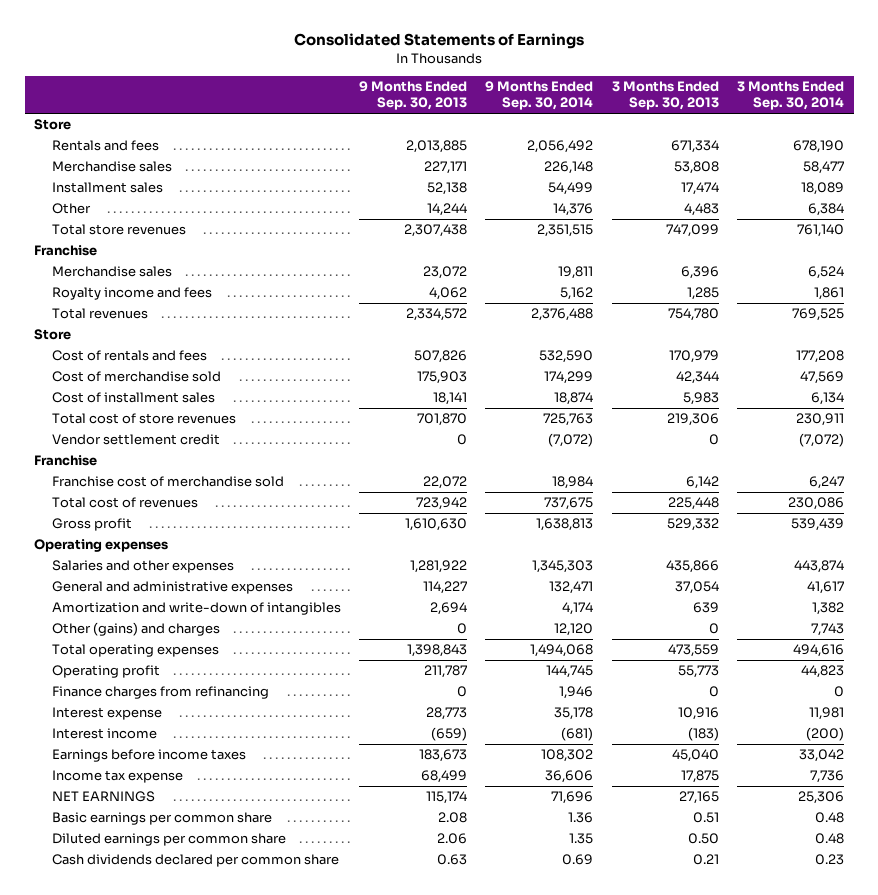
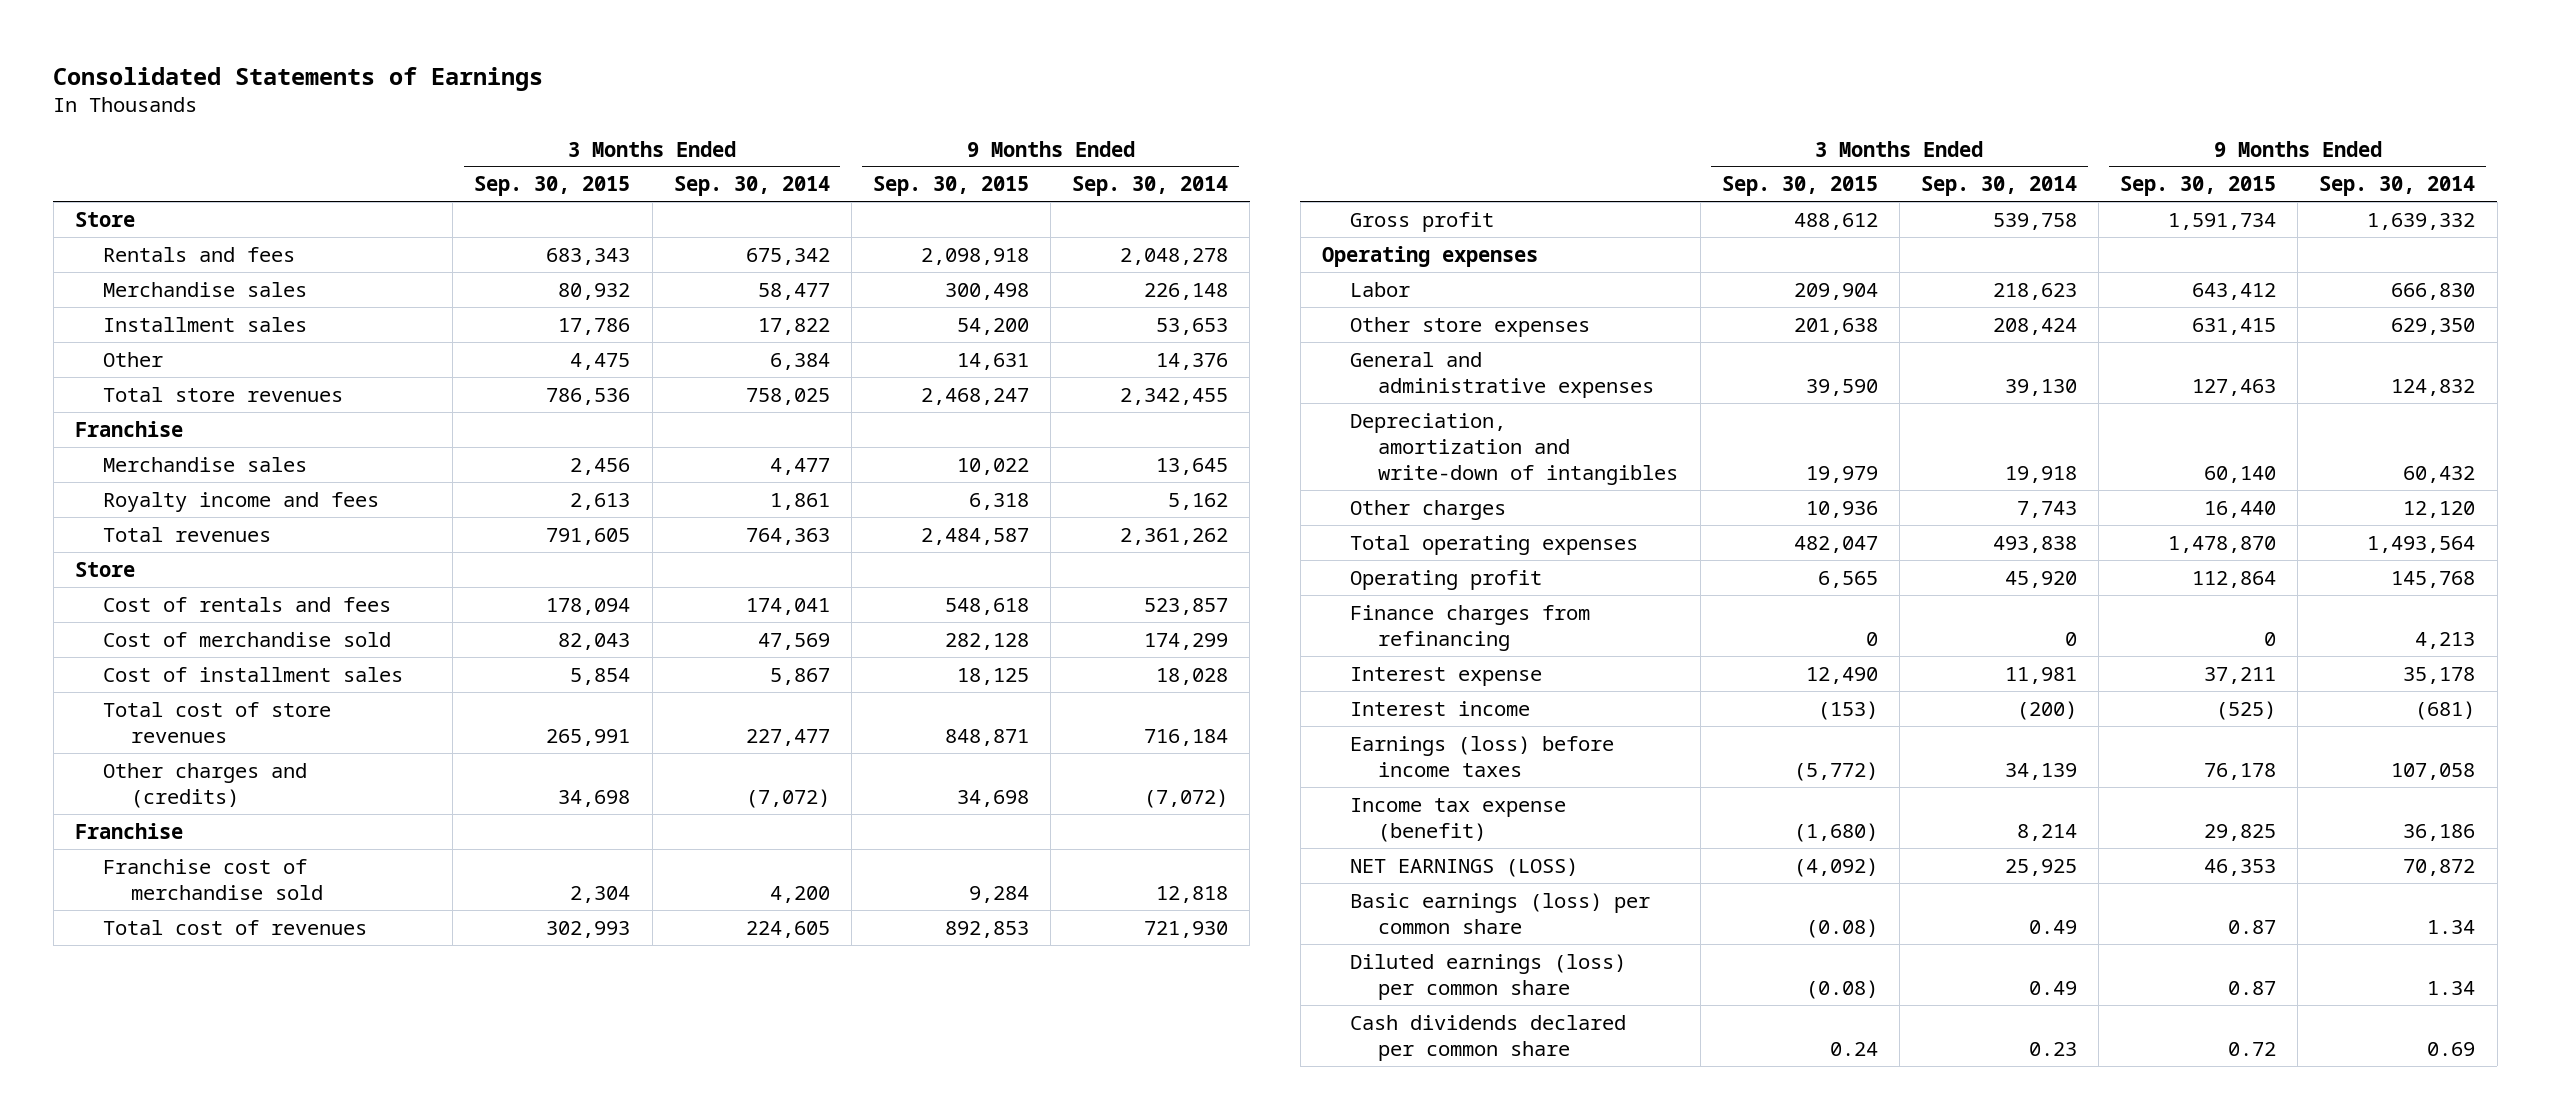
[359,81,468,111] 9 Months Ended Sep. 30, 2013 -> none
[611,81,719,111] 3 Months Ended Sep. 30, 2013 -> none
none -> [474,176,631,197] Sep. 30, 2015
none -> [872,176,1029,197] Sep. 30, 2015
[527,140,594,154] 2,056,492 -> [1120,247,1229,265] 2,048,278
[793,140,845,154] 678,190 -> [745,247,830,265] 675,342
[548,182,594,196] 54,499 -> [1156,317,1229,335] 53,653
[801,182,845,196] 18,089 -> [757,317,830,335] 17,822
[537,224,594,238] 2,351,515 -> [1120,387,1229,405] 2,342,455
[797,224,845,238] 761,140 -> [745,387,830,405] 758,025
[558,266,594,280] 19,811 -> [1156,457,1229,475] 13,645
[808,266,845,280] 6,524 -> [769,457,830,475] 4,477
[531,308,594,322] 2,376,488 -> [1120,527,1229,545] 2,361,262
[792,308,845,322] 769,525 -> [745,527,830,545] 764,363
[539,350,594,364] 532,590 -> [1144,597,1229,615] 523,857
[796,350,845,364] 177,208 -> [745,597,830,615] 174,041
[554,392,594,406] 18,874 -> [1156,667,1229,685] 18,028
[811,392,845,406] 6,134 -> [769,667,830,685] 5,867
[543,413,594,427] 725,763 -> [1144,728,1229,746] 716,184
[796,413,845,427] 230,911 -> [745,728,830,746] 227,477
[51,434,220,446] Vendor settlement credit -> [102,762,307,808] Other charges and (credits)
[552,476,594,490] 18,984 -> [1156,885,1229,903] 12,818
[809,476,845,490] 6,247 -> [769,885,830,903] 4,200
[544,497,594,511] 737,675 -> [1144,920,1229,938] 721,930
[788,497,845,511] 230,086 -> [745,920,830,938] 224,605
[536,518,594,532] 1,638,813 -> [2367,212,2476,230] 1,639,332
[791,518,845,532] 539,439 -> [1992,212,2077,230] 539,758
[51,560,234,574] Salaries and other expenses -> none
none -> [1350,281,1411,297] Labor
none -> [1350,316,1591,337] Other store expenses
[549,581,594,595] 132,471 -> [2391,378,2476,396] 124,832
[807,581,845,595] 41,617 -> [2004,378,2077,396] 39,130
[51,602,341,616] Amortization and write-down of intangibles -> [1350,412,1679,486] Depreciation, amortization and write-down of intangibles
[562,602,594,616] 4,174 -> [2403,466,2476,484] 60,432
[812,602,845,616] 1,382 -> [2004,466,2077,484] 19,918
[51,622,220,637] Other (gains) and charges -> [1350,499,1507,520] Other charges
[530,644,594,658] 1,494,068 -> [2367,535,2476,553] 1,493,564
[793,644,845,658] 494,616 -> [1992,535,2077,553] 493,838
[546,665,594,679] 144,745 -> [2391,570,2476,588] 145,768
[801,665,845,679] 44,823 -> [2004,570,2077,588] 45,920
[559,686,594,700] 1,946 -> [2415,631,2476,649] 4,213
[51,749,246,763] Earnings before income taxes -> [1350,735,1615,777] Earnings (loss) before income taxes
[541,749,594,763] 108,302 -> [2391,762,2476,780] 107,058
[799,749,845,763] 33,042 -> [2004,762,2077,780] 34,139
[51,770,183,784] Income tax expense -> [1350,797,1567,842] Income tax expense (benefit)
[545,770,594,784] 36,606 -> [2403,823,2476,841] 36,186
[810,770,845,784] 7,736 -> [2016,823,2077,841] 8,214
[51,791,155,803] NET EARNINGS -> [1350,857,1579,877] NET EARNINGS (LOSS)
[551,791,594,805] 71,696 -> [2403,858,2476,876] 70,872
[798,791,845,805] 25,306 -> [2004,858,2077,876] 25,925
[51,812,272,826] Basic earnings per common share -> [1350,892,1651,934] Basic earnings (loss) per common share
[568,812,594,824] 1.36 -> [2427,919,2476,934] 1.34
[815,812,845,824] 0.48 -> [2028,919,2077,934] 0.49
[51,833,286,847] Diluted earnings per common share -> [1350,953,1627,1000] Diluted earnings (loss) per common share
[569,833,594,845] 1.35 -> [2427,980,2476,995] 1.34
[815,833,845,845] 0.48 -> [2028,980,2077,995] 0.49

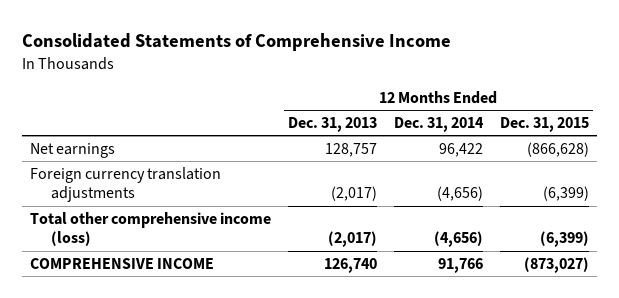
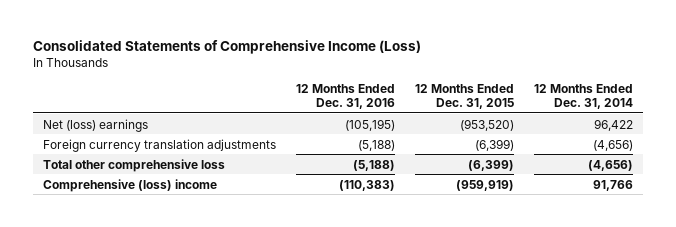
[22,33,452,52] Consolidated Statements of Comprehensive Income -> [32,39,421,54] Consolidated Statements of Comprehensive Income (Loss)
[288,116,378,132] Dec. 31, 2013 -> none
none -> [295,84,395,110] 12 Months Ended Dec. 31, 2016
[30,142,116,158] Net earnings -> [42,118,148,132] Net (loss) earnings
[526,141,589,157] (866,628) -> [460,118,515,131] (953,520)
[30,211,272,247] Total other comprehensive income (loss) -> [42,158,225,172] Total other comprehensive loss
[30,257,215,269] COMPREHENSIVE INCOME -> [42,178,217,192] Comprehensive (loss) income
[523,256,589,273] (873,027) -> [456,179,515,191] (959,919)

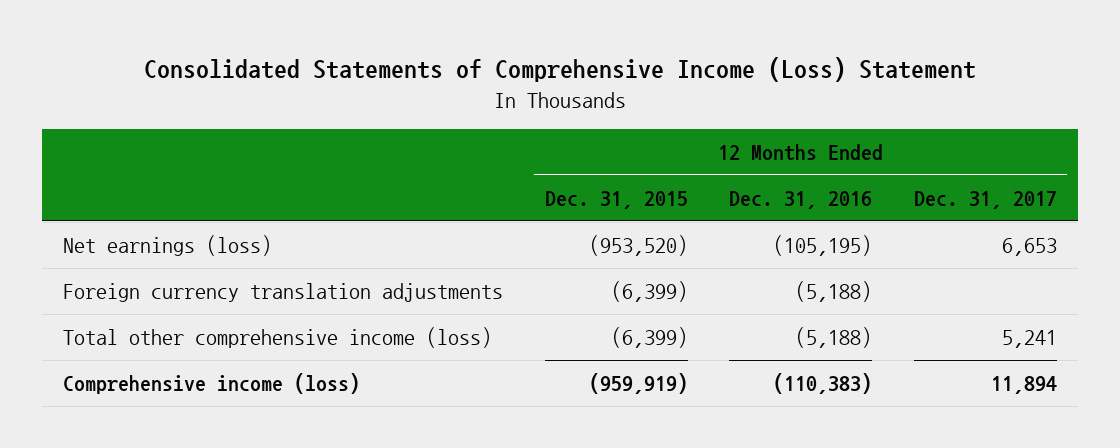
[32,39,421,54] Consolidated Statements of Comprehensive Income (Loss) -> [144,56,977,82] Consolidated Statements of Comprehensive Income (Loss) Statement
[534,84,634,110] 12 Months Ended Dec. 31, 2014 -> none
none -> [913,191,1057,210] Dec. 31, 2017
[42,118,148,132] Net (loss) earnings -> [63,235,273,257] Net earnings (loss)
[42,158,225,172] Total other comprehensive loss -> [63,327,493,349] Total other comprehensive income (loss)
[42,178,217,192] Comprehensive (loss) income -> [63,373,361,395] Comprehensive income (loss)

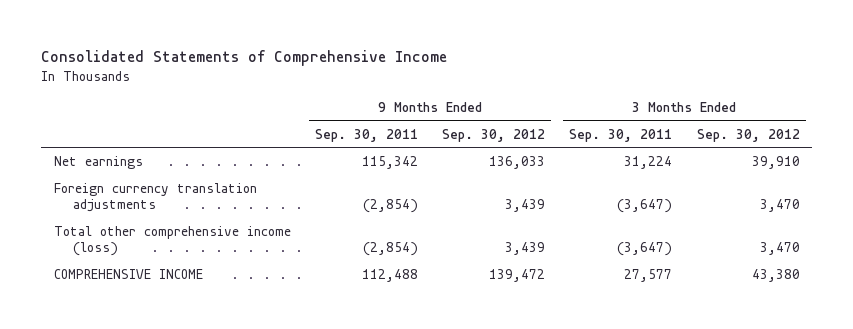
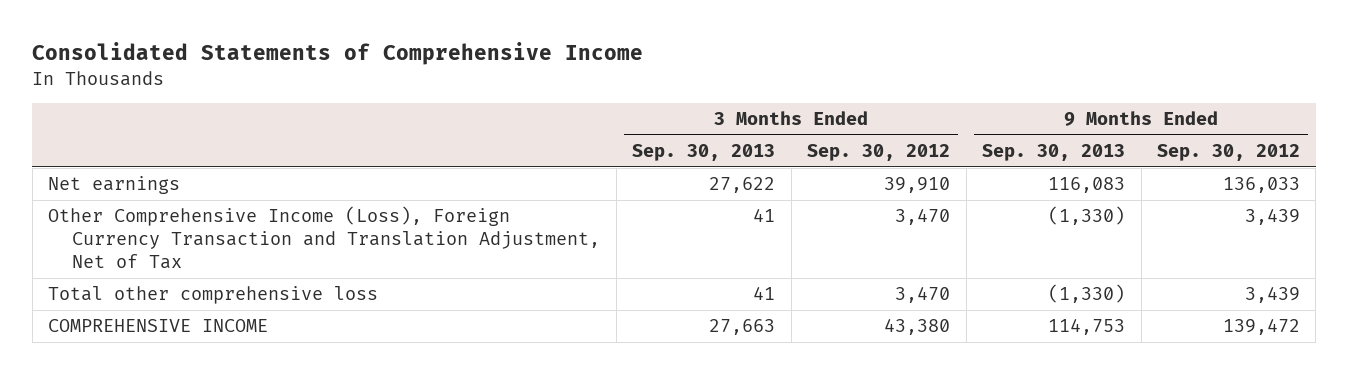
[314,128,418,142] Sep. 30, 2011 -> none
[569,128,673,142] Sep. 30, 2011 -> none
none -> [632,143,776,161] Sep. 30, 2013
none -> [982,143,1126,161] Sep. 30, 2013
[53,182,257,213] Foreign currency translation adjustments -> [48,206,601,270] Other Comprehensive Income (Loss), Foreign Currency Transaction and Translation Adjustment, Net of Tax
[53,225,291,257] Total other comprehensive income (loss) -> [48,286,379,305] Total other comprehensive loss

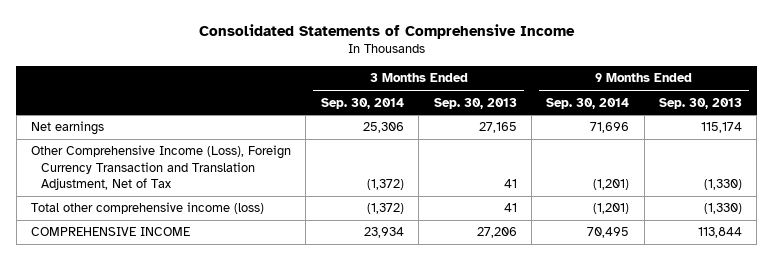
[807,143,951,161] Sep. 30, 2012 -> none
[1156,143,1300,161] Sep. 30, 2012 -> none
none -> [320,97,404,109] Sep. 30, 2014
none -> [546,97,630,109] Sep. 30, 2014
[709,177,776,194] 27,622 -> [478,122,517,134] 27,165
[1048,177,1126,194] 116,083 -> [700,122,742,134] 115,174
[48,286,379,305] Total other comprehensive loss -> [31,202,265,215] Total other comprehensive income (loss)
[709,319,776,336] 27,663 -> [476,227,517,239] 27,206
[1048,319,1126,336] 114,753 -> [697,227,742,239] 113,844

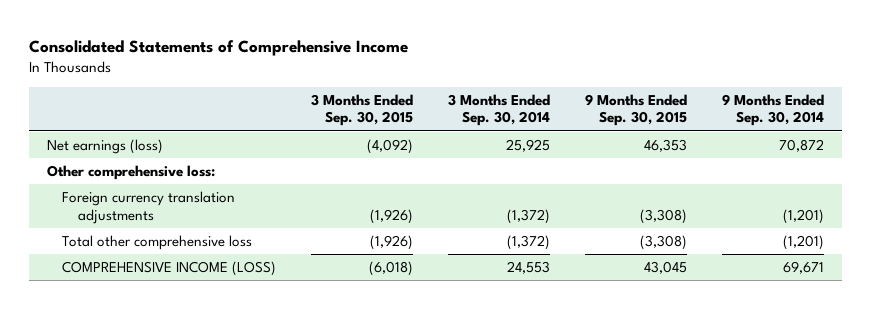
[433,97,517,109] Sep. 30, 2013 -> none
[658,97,742,109] Sep. 30, 2013 -> none
none -> [311,93,414,127] 3 Months Ended Sep. 30, 2015
none -> [585,93,688,127] 9 Months Ended Sep. 30, 2015
[31,121,105,136] Net earnings -> [46,139,163,155] Net earnings (loss)
[362,122,404,134] 25,306 -> [506,139,551,153] 25,925
[590,122,630,134] 71,696 -> [779,139,825,153] 70,872
none -> [46,165,215,181] Other comprehensive loss:
[31,145,292,190] Other Comprehensive Income (Loss), Foreign Currency Transaction and Translation Adjustment, Net of Tax -> [62,191,236,224] Foreign currency translation adjustments
[31,202,265,215] Total other comprehensive income (loss) -> [62,235,253,251] Total other comprehensive loss
[31,227,191,237] COMPREHENSIVE INCOME -> [62,261,277,277] COMPREHENSIVE INCOME (LOSS)
[363,227,404,239] 23,934 -> [507,261,551,275] 24,553
[587,227,630,239] 70,495 -> [783,261,825,275] 69,671

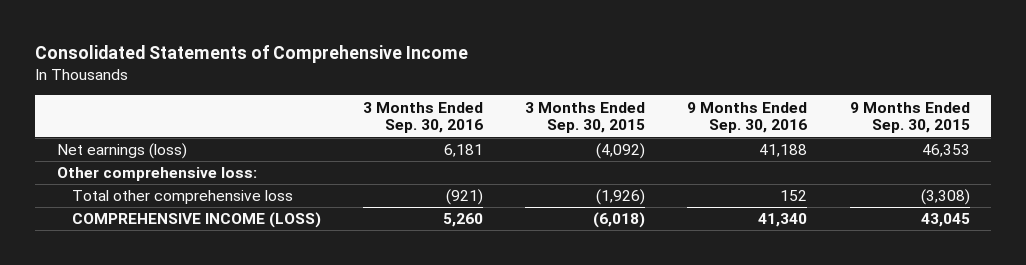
[448,93,551,127] 3 Months Ended Sep. 30, 2014 -> none
[722,93,825,127] 9 Months Ended Sep. 30, 2014 -> none
none -> [362,101,483,134] 3 Months Ended Sep. 30, 2016
none -> [687,101,808,134] 9 Months Ended Sep. 30, 2016
[62,191,236,224] Foreign currency translation adjustments -> none

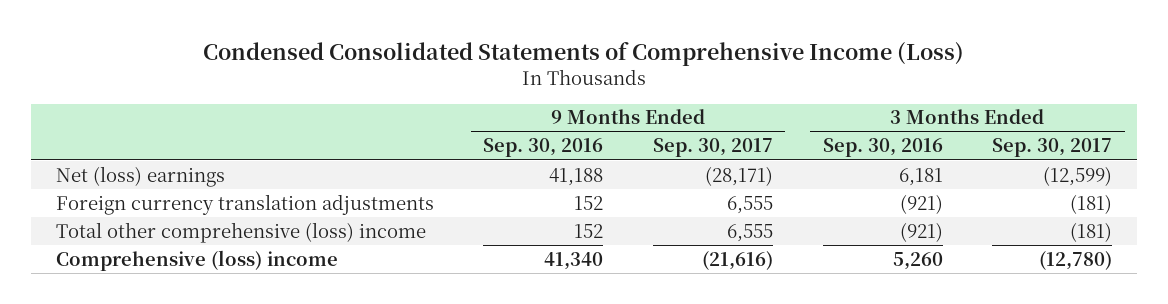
[35,45,469,64] Consolidated Statements of Comprehensive Income -> [202,41,964,66] Condensed Consolidated Statements of Comprehensive Income (Loss)
[525,101,646,134] 3 Months Ended Sep. 30, 2015 -> none
[849,101,970,134] 9 Months Ended Sep. 30, 2015 -> none
none -> [652,138,773,158] Sep. 30, 2017
none -> [992,138,1113,158] Sep. 30, 2017
[56,167,257,182] Other comprehensive loss: -> none
[56,143,187,160] Net earnings (loss) -> [55,165,225,187] Net (loss) earnings
none -> [55,193,434,215] Foreign currency translation adjustments
[71,190,293,205] Total other comprehensive loss -> [55,221,426,243] Total other comprehensive (loss) income
[71,212,321,229] COMPREHENSIVE INCOME (LOSS) -> [55,249,338,271] Comprehensive (loss) income

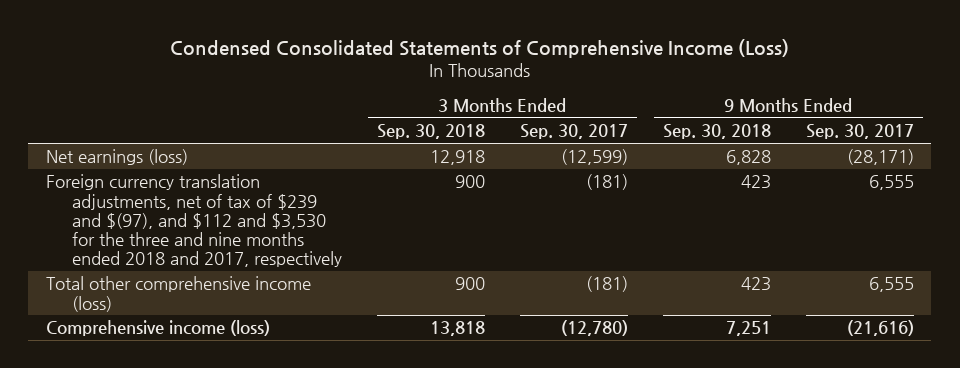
[483,138,604,158] Sep. 30, 2016 -> none
[822,138,943,158] Sep. 30, 2016 -> none
none -> [376,124,485,140] Sep. 30, 2018
none -> [662,124,771,140] Sep. 30, 2018
[55,165,225,187] Net (loss) earnings -> [45,149,188,166] Net earnings (loss)
[55,193,434,215] Foreign currency translation adjustments -> [45,174,342,267] Foreign currency translation adjustments, net of tax of $239 and $(97), and $112 and $3,530 for the three and nine months ended 2018 and 2017, respectively
[55,221,426,243] Total other comprehensive (loss) income -> [45,276,311,312] Total other comprehensive income (loss)
[55,249,338,271] Comprehensive (loss) income -> [45,320,270,337] Comprehensive income (loss)

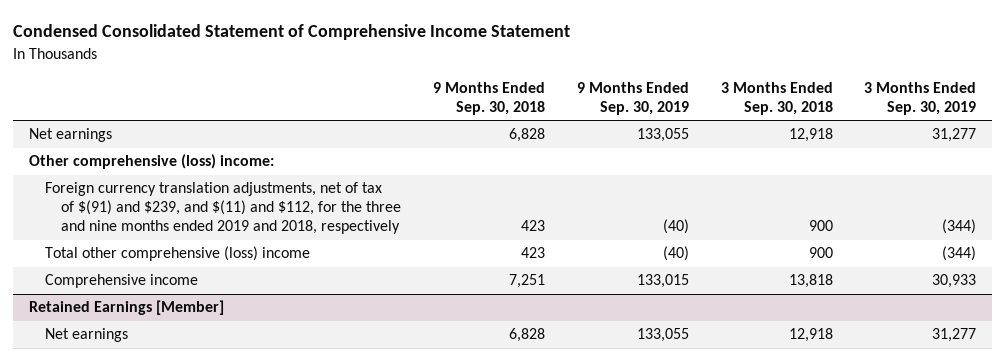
[169,38,789,58] Condensed Consolidated Statements of Comprehensive Income (Loss) -> [12,24,570,41] Condensed Consolidated Statement of Comprehensive Income Statement
[519,124,628,140] Sep. 30, 2017 -> none
[805,124,914,140] Sep. 30, 2017 -> none
none -> [576,82,689,116] 9 Months Ended Sep. 30, 2019
none -> [864,82,977,116] 3 Months Ended Sep. 30, 2019
[45,149,188,166] Net earnings (loss) -> [28,128,112,143] Net earnings
none -> [28,154,274,170] Other comprehensive (loss) income:
[45,174,342,267] Foreign currency translation adjustments, net of tax of $239 and $(97), and $112 and $3,530 for the three and nine months ended 2018 and 2017, respectively -> [44,182,402,235] Foreign currency translation adjustments, net of tax of $(91) and $239, and $(11) and $112, for the three and nine months ended 2019 and 2018, respectively
[45,276,311,312] Total other comprehensive income (loss) -> [44,246,310,262] Total other comprehensive (loss) income
[45,320,270,337] Comprehensive income (loss) -> [44,274,198,289] Comprehensive income
none -> [28,300,224,316] Retained Earnings [Member]
none -> [44,328,128,343] Net earnings

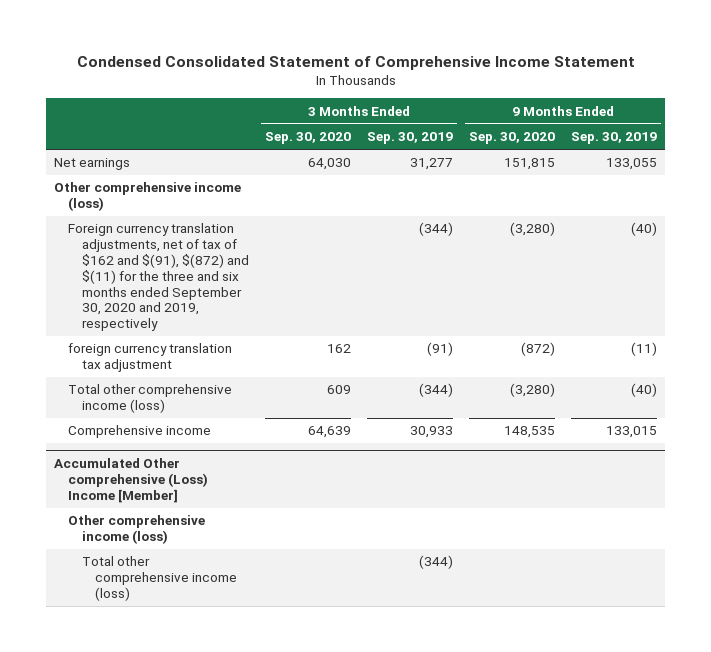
[433,82,546,116] 9 Months Ended Sep. 30, 2018 -> none
[720,82,833,116] 3 Months Ended Sep. 30, 2018 -> none
none -> [264,132,351,145] Sep. 30, 2020
none -> [468,132,555,145] Sep. 30, 2020
[28,154,274,170] Other comprehensive (loss) income: -> [54,182,242,212] Other comprehensive income (loss)
[44,182,402,235] Foreign currency translation adjustments, net of tax of $(91) and $239, and $(11) and $112, for the three and nine months ended 2019 and 2018, respectively -> [67,223,249,332] Foreign currency translation adjustments, net of tax of $162 and $(91), $(872) and $(11) for the three and six months ended September 30, 2020 and 2019, respectively
none -> [67,343,232,373] foreign currency translation tax adjustment
[44,246,310,262] Total other comprehensive (loss) income -> [67,384,232,414] Total other comprehensive income (loss)
[28,300,224,316] Retained Earnings [Member] -> none
[44,328,128,343] Net earnings -> none
none -> [54,458,208,503] Accumulated Other comprehensive (Loss) Income [Member]
none -> [67,515,205,545] Other comprehensive income (loss)
none -> [81,556,238,602] Total other comprehensive income (loss)

